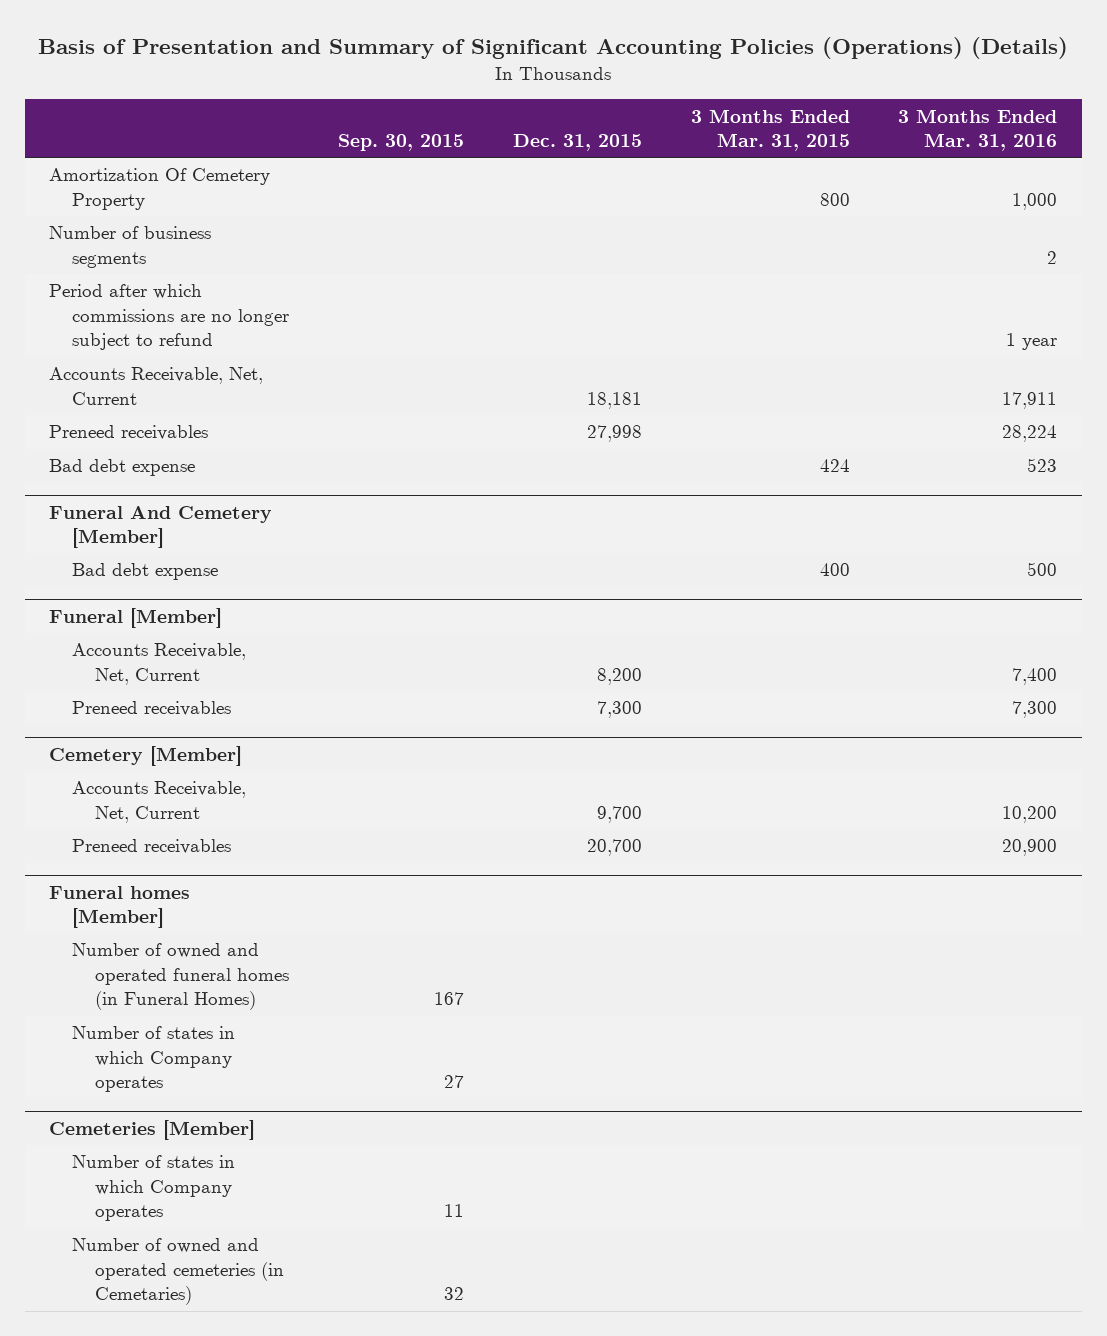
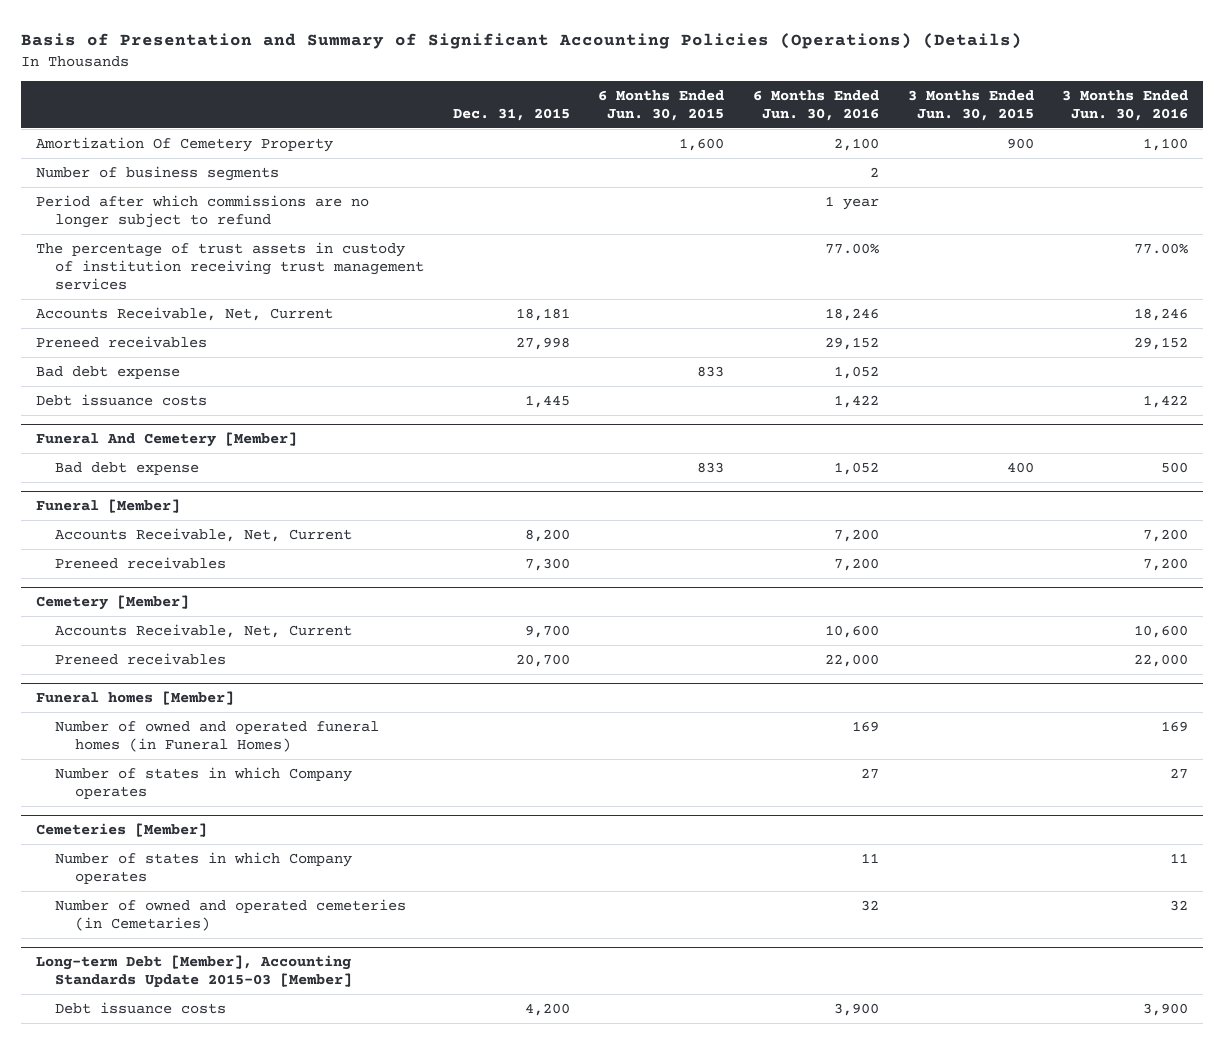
[337,134,464,152] Sep. 30, 2015 -> none
[690,108,850,152] 3 Months Ended Mar. 31, 2015 -> none
[898,108,1058,152] 3 Months Ended Mar. 31, 2016 -> none
none -> [598,89,725,121] 6 Months Ended Jun. 30, 2015
none -> [752,89,879,121] 6 Months Ended Jun. 30, 2016
none -> [907,89,1034,121] 3 Months Ended Jun. 30, 2015
none -> [1062,89,1189,121] 3 Months Ended Jun. 30, 2016
none -> [35,241,425,291] The percentage of trust assets in custody of institution receiving trust management services
none -> [35,393,207,406] Debt issuance costs
none -> [35,954,353,988] Long-term Debt [Member], Accounting Standards Update 2015-03 [Member]
none -> [55,1001,227,1014] Debt issuance costs

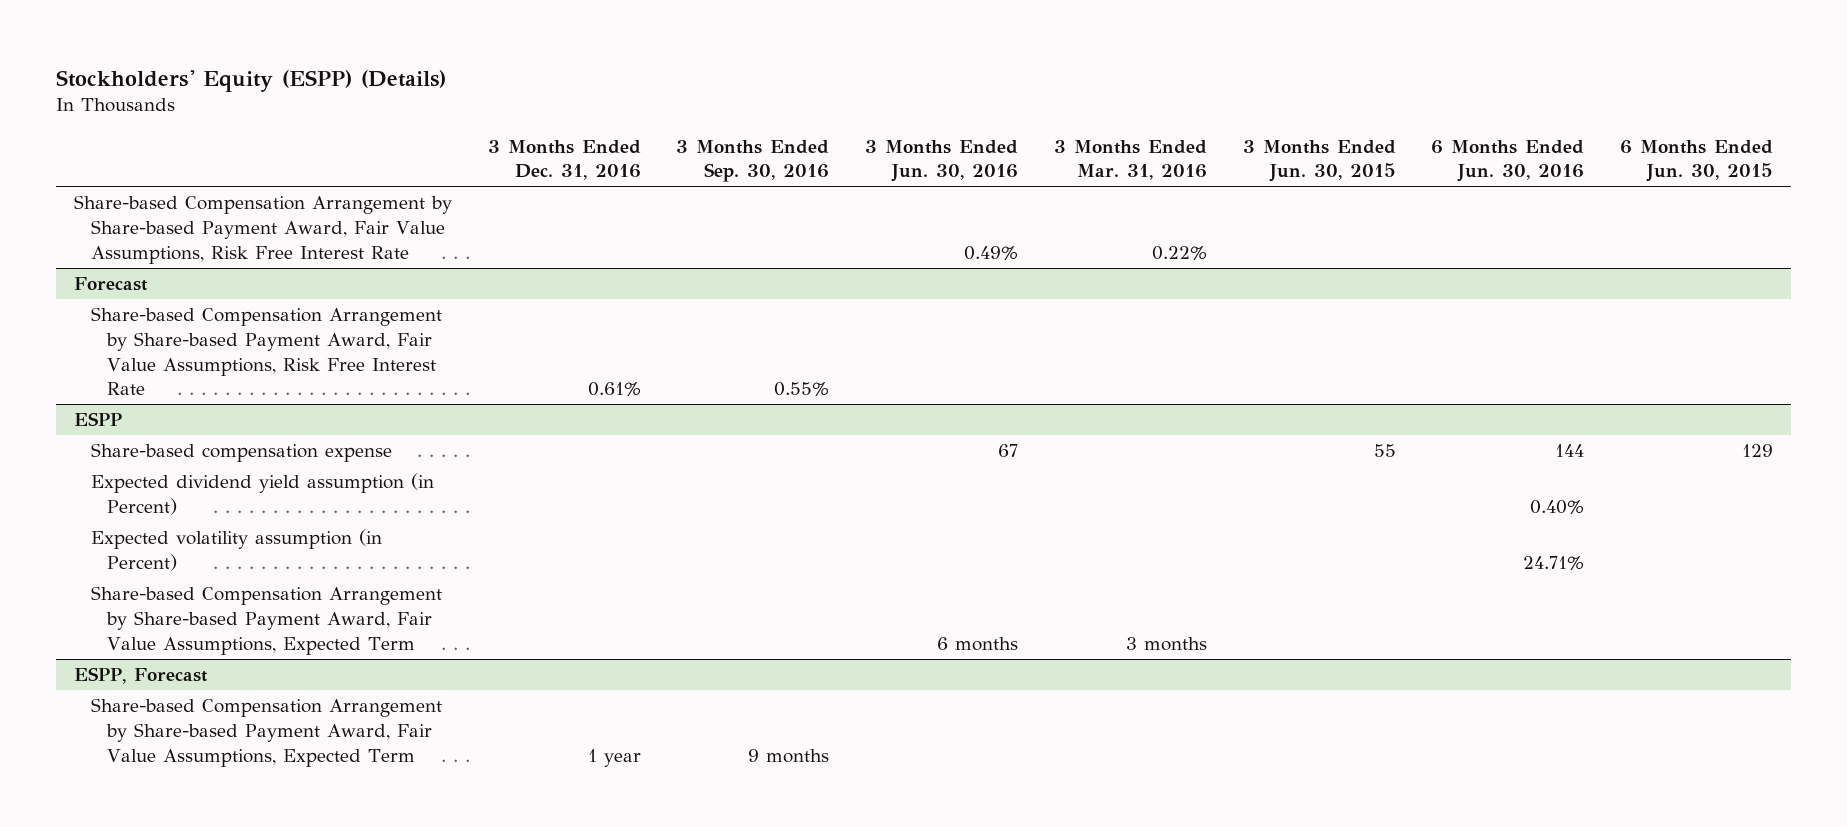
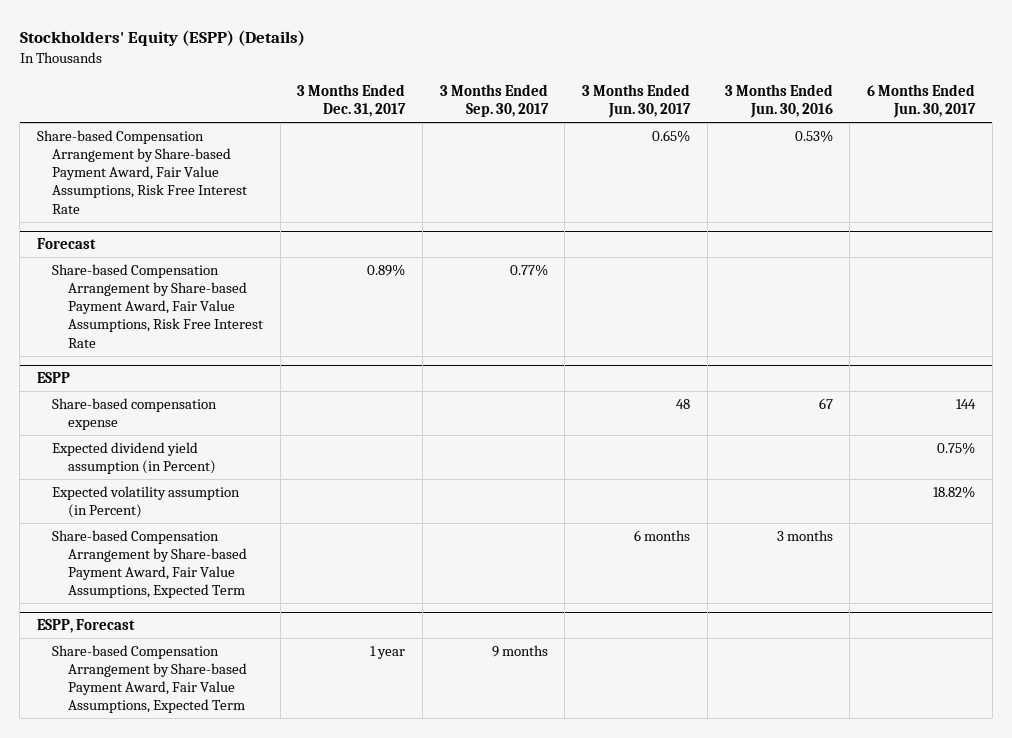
[487,139,641,181] 3 Months Ended Dec. 31, 2016 -> none
[676,139,830,183] 3 Months Ended Sep. 30, 2016 -> none
[1053,139,1207,181] 3 Months Ended Mar. 31, 2016 -> none
[1242,139,1396,183] 3 Months Ended Jun. 30, 2015 -> none
[1431,139,1585,183] 6 Months Ended Jun. 30, 2016 -> none
[1620,139,1774,183] 6 Months Ended Jun. 30, 2015 -> none
none -> [297,84,407,118] 3 Months Ended Dec. 31, 2017
none -> [439,84,549,118] 3 Months Ended Sep. 30, 2017
none -> [582,84,692,119] 3 Months Ended Jun. 30, 2017
none -> [867,84,977,119] 6 Months Ended Jun. 30, 2017
[964,245,1019,260] 0.49% -> [794,130,833,143] 0.53%
[937,636,1019,651] 6 months -> [776,530,833,542] 3 months

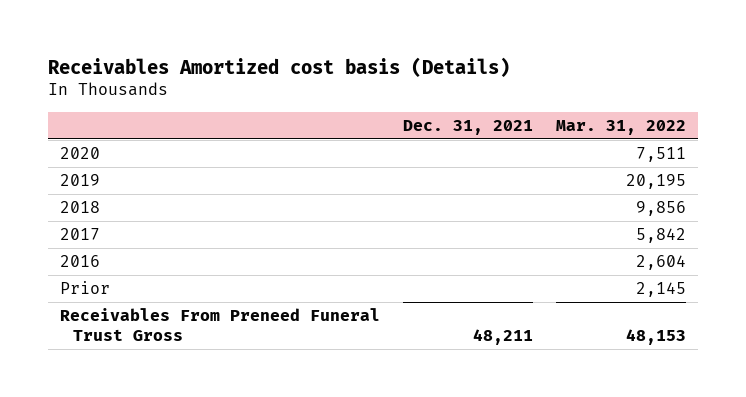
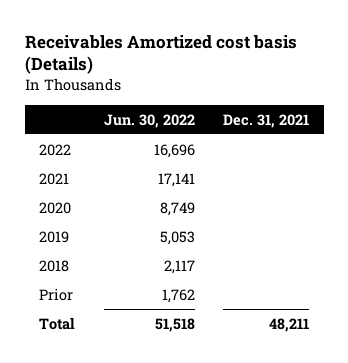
[556,119,687,135] Mar. 31, 2022 -> none
none -> [103,113,195,128] Jun. 30, 2022
none -> [39,143,72,156] 2022
none -> [39,172,70,185] 2021
[59,228,100,241] 2017 -> none
[59,255,100,268] 2016 -> none
[59,308,380,342] Receivables From Preneed Funeral Trust Gross -> [39,316,76,330] Total

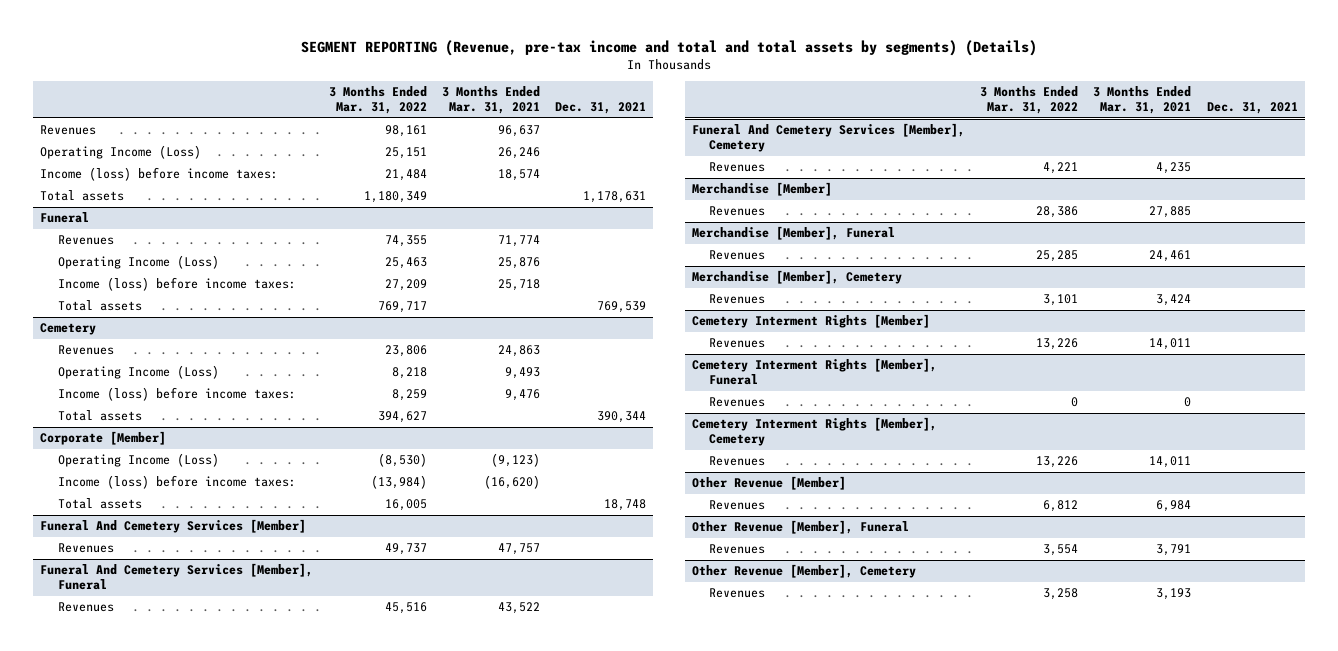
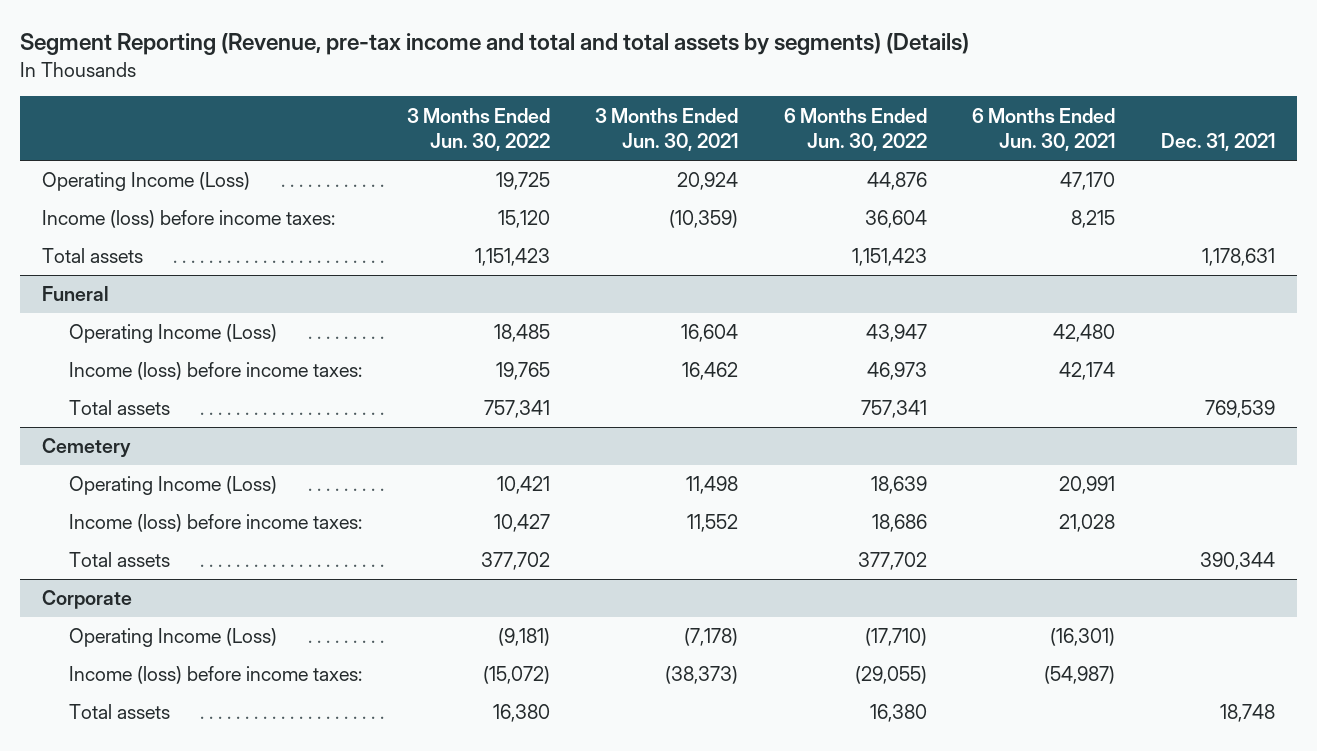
[301,40,1038,57] SEGMENT REPORTING (Revenue, pre-tax income and total and total assets by segments) (Details) -> [19,33,969,56] Segment Reporting (Revenue, pre-tax income and total and total assets by segments) (Details)
[328,86,427,115] 3 Months Ended Mar. 31, 2022 -> none
[441,86,540,115] 3 Months Ended Mar. 31, 2021 -> none
none -> [407,107,551,152] 3 Months Ended Jun. 30, 2022
none -> [595,107,739,152] 3 Months Ended Jun. 30, 2021
none -> [783,107,927,152] 6 Months Ended Jun. 30, 2022
none -> [972,107,1116,152] 6 Months Ended Jun. 30, 2021
[40,125,97,136] Revenues -> none
[57,235,114,246] Revenues -> none
[57,345,114,356] Revenues -> none
[40,431,167,446] Corporate [Member] -> [42,590,133,610] Corporate
[40,519,307,534] Funeral And Cemetery Services [Member] -> none
[57,543,114,554] Revenues -> none
[40,563,314,591] Funeral And Cemetery Services [Member], Funeral -> none
[57,602,114,613] Revenues -> none
[692,123,966,153] Funeral And Cemetery Services [Member], Cemetery -> none
[709,162,766,173] Revenues -> none
[692,182,833,197] Merchandise [Member] -> none
[709,206,766,217] Revenues -> none
[692,226,896,241] Merchandise [Member], Funeral -> none
[709,250,766,261] Revenues -> none
[692,270,903,285] Merchandise [Member], Cemetery -> none
[709,294,766,305] Revenues -> none
[692,314,931,329] Cemetery Interment Rights [Member] -> none
[709,338,766,349] Revenues -> none
[692,358,938,386] Cemetery Interment Rights [Member], Funeral -> none
[709,397,766,408] Revenues -> none
[692,417,938,447] Cemetery Interment Rights [Member], Cemetery -> none
[709,456,766,467] Revenues -> none
[692,476,847,491] Other Revenue [Member] -> none
[709,500,766,511] Revenues -> none
[692,520,910,535] Other Revenue [Member], Funeral -> none
[709,544,766,555] Revenues -> none
[692,564,917,579] Other Revenue [Member], Cemetery -> none
[709,588,766,599] Revenues -> none

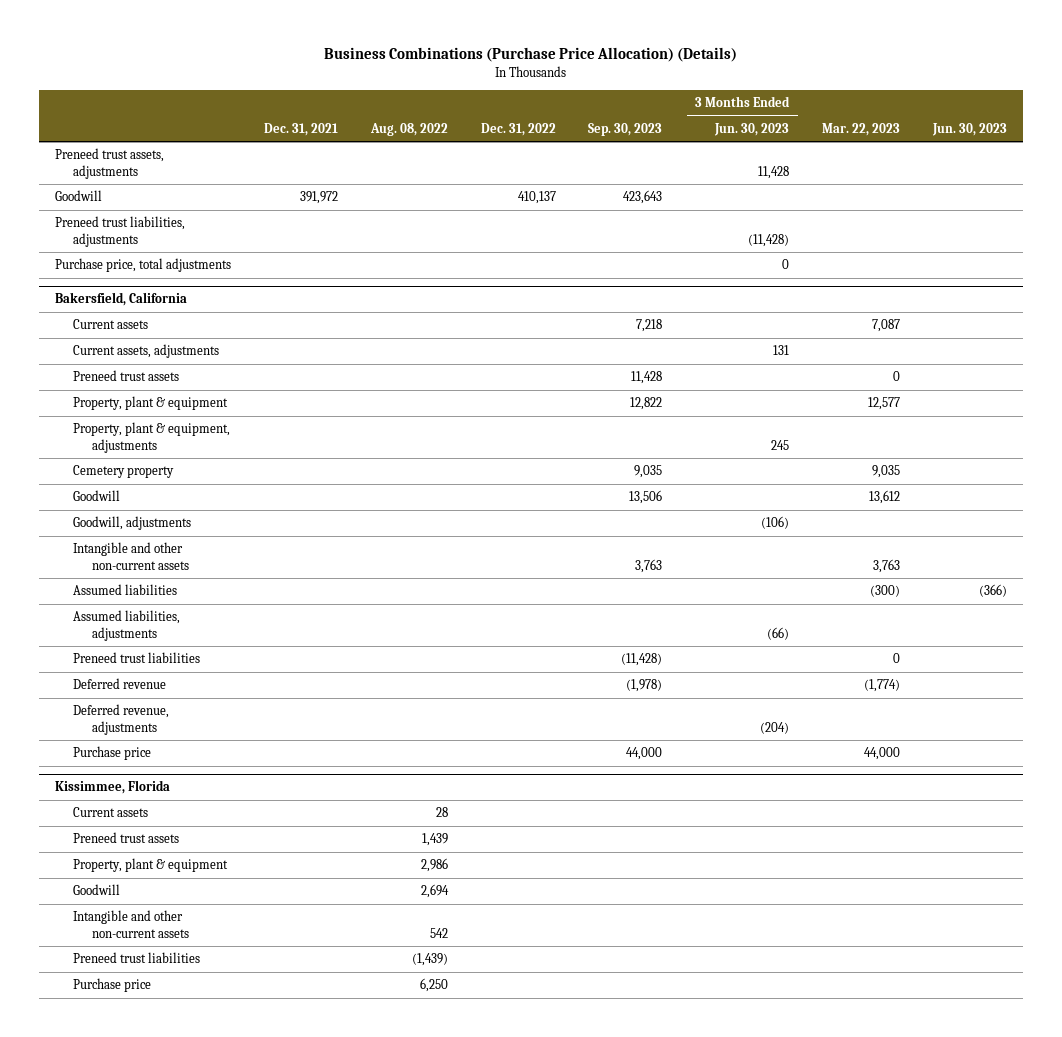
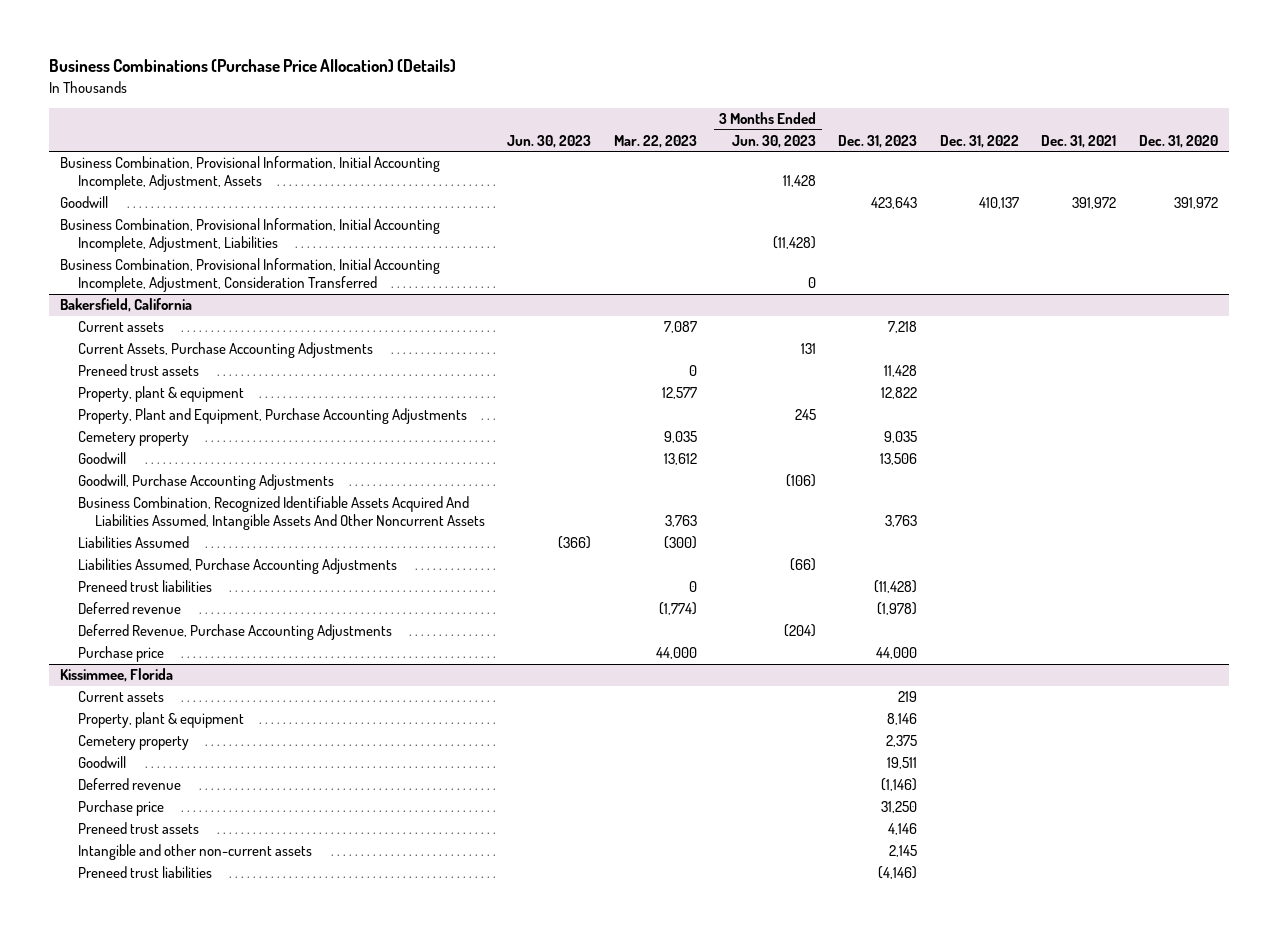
[369,122,448,136] Aug. 08, 2022 -> none
[588,122,663,136] Sep. 30, 2023 -> none
none -> [838,134,918,148] Dec. 31, 2023
none -> [1138,134,1218,148] Dec. 31, 2020
[54,148,164,179] Preneed trust assets, adjustments -> [60,156,441,191] Business Combination, Provisional Information, Initial Accounting Incomplete, Adjustment, Assets
[54,216,185,247] Preneed trust liabilities, adjustments -> [60,218,441,253] Business Combination, Provisional Information, Initial Accounting Incomplete, Adjustment, Liabilities
[54,258,231,273] Purchase price, total adjustments -> [60,258,441,293] Business Combination, Provisional Information, Initial Accounting Incomplete, Adjustment, Consideration Transferred
[73,344,220,359] Current assets, adjustments -> [77,342,373,359] Current Assets, Purchase Accounting Adjustments
[73,422,231,453] Property, plant & equipment, adjustments -> [77,408,467,425] Property, Plant and Equipment, Purchase Accounting Adjustments
[73,516,192,531] Goodwill, adjustments -> [77,474,334,491] Goodwill, Purchase Accounting Adjustments
[73,542,189,570] Intangible and other non-current assets -> [77,496,486,531] Business Combination, Recognized Identifiable Assets Acquired And Liabilities Assumed, Intangible Assets And Other Noncurrent Assets
[73,584,178,596] Assumed liabilities -> [77,536,189,549] Liabilities Assumed
[73,610,181,641] Assumed liabilities, adjustments -> [77,558,397,575] Liabilities Assumed, Purchase Accounting Adjustments
[73,704,170,735] Deferred revenue, adjustments -> [77,624,392,641] Deferred Revenue, Purchase Accounting Adjustments
none -> [77,735,189,751] Cemetery property
none -> [77,778,181,791] Deferred revenue
[73,978,152,993] Purchase price -> [77,800,164,817] Purchase price
[73,832,180,844] Preneed trust assets -> [77,822,199,835] Preneed trust assets

